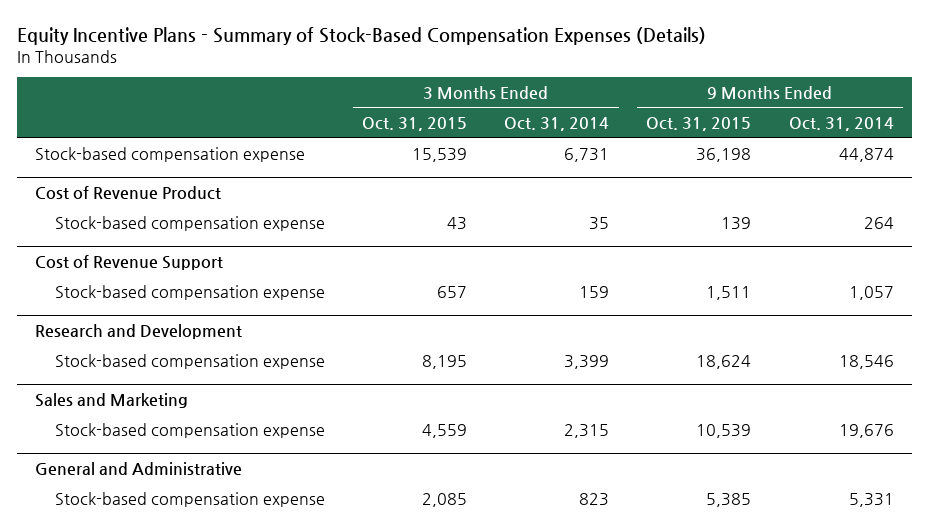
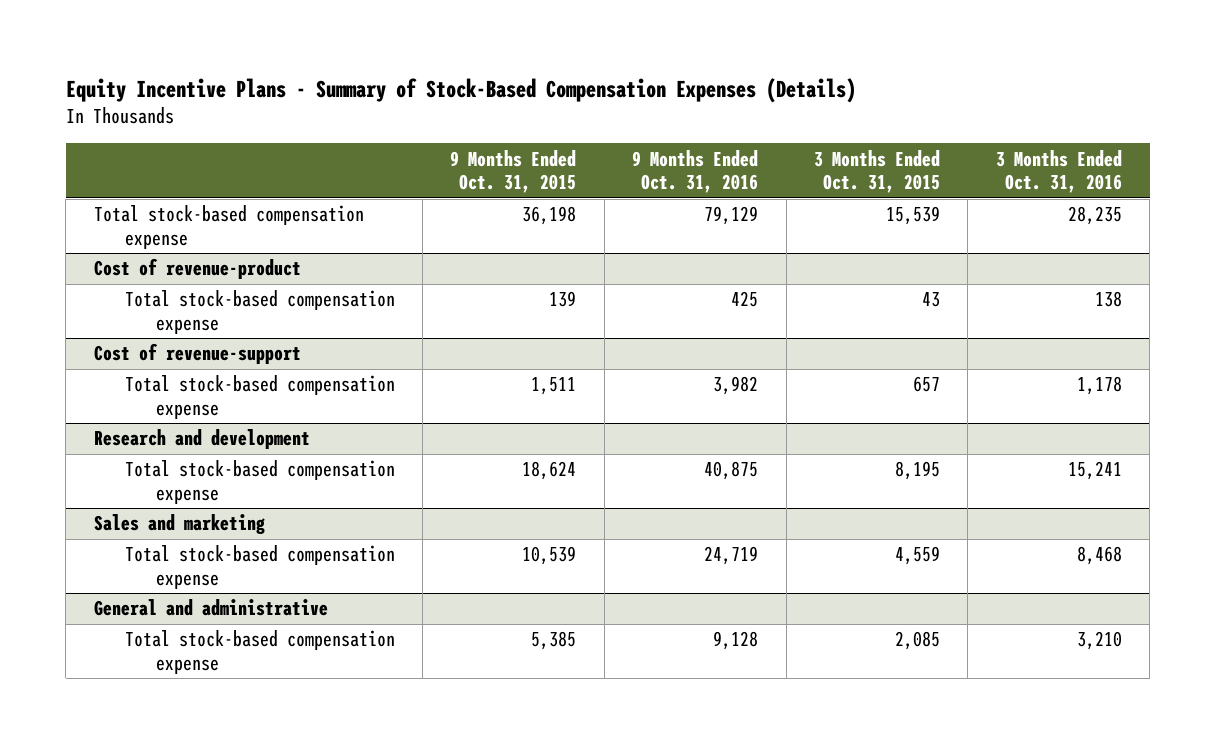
[504,116,610,131] Oct. 31, 2014 -> none
[788,116,894,131] Oct. 31, 2014 -> none
none -> [632,149,759,194] 9 Months Ended Oct. 31, 2016
none -> [995,149,1122,194] 3 Months Ended Oct. 31, 2016
[35,146,306,162] Stock-based compensation expense -> [93,205,364,249] Total stock-based compensation expense
[35,185,222,200] Cost of Revenue Product -> [93,258,301,280] Cost of revenue-product
[55,215,326,231] Stock-based compensation expense -> [124,290,395,334] Total stock-based compensation expense
[35,254,224,270] Cost of Revenue Support -> [93,343,301,365] Cost of revenue-support
[55,284,326,300] Stock-based compensation expense -> [124,375,395,419] Total stock-based compensation expense
[35,323,243,339] Research and Development -> [93,429,310,450] Research and development
[55,353,326,369] Stock-based compensation expense -> [124,460,395,504] Total stock-based compensation expense
[35,392,189,408] Sales and Marketing -> [93,514,265,535] Sales and marketing
[55,422,326,438] Stock-based compensation expense -> [124,545,395,589] Total stock-based compensation expense
[35,461,243,475] General and Administrative -> [93,599,328,617] General and administrative
[55,491,326,507] Stock-based compensation expense -> [124,630,395,674] Total stock-based compensation expense

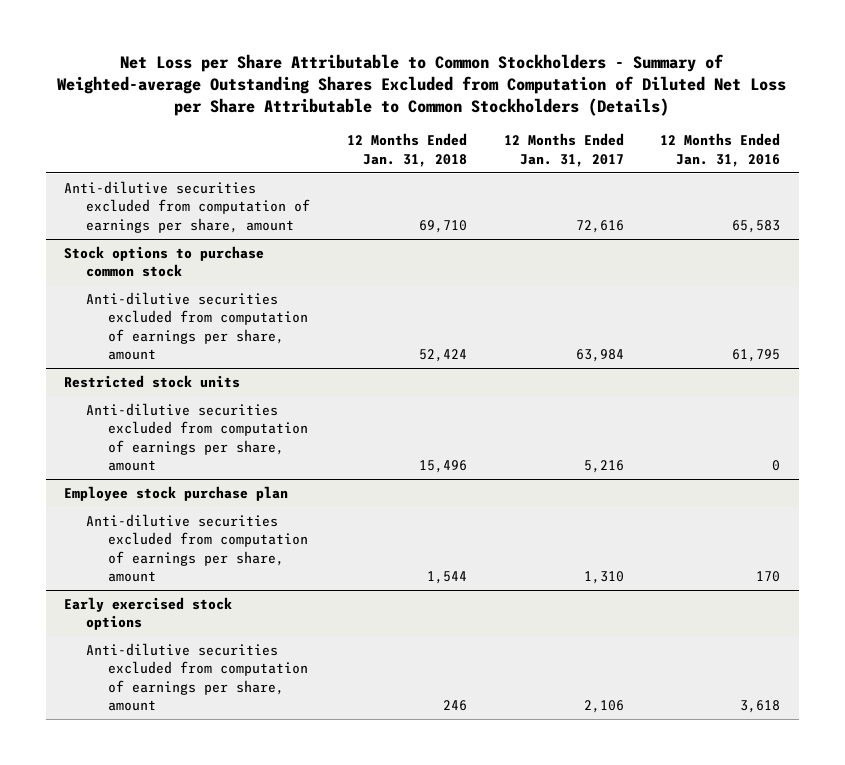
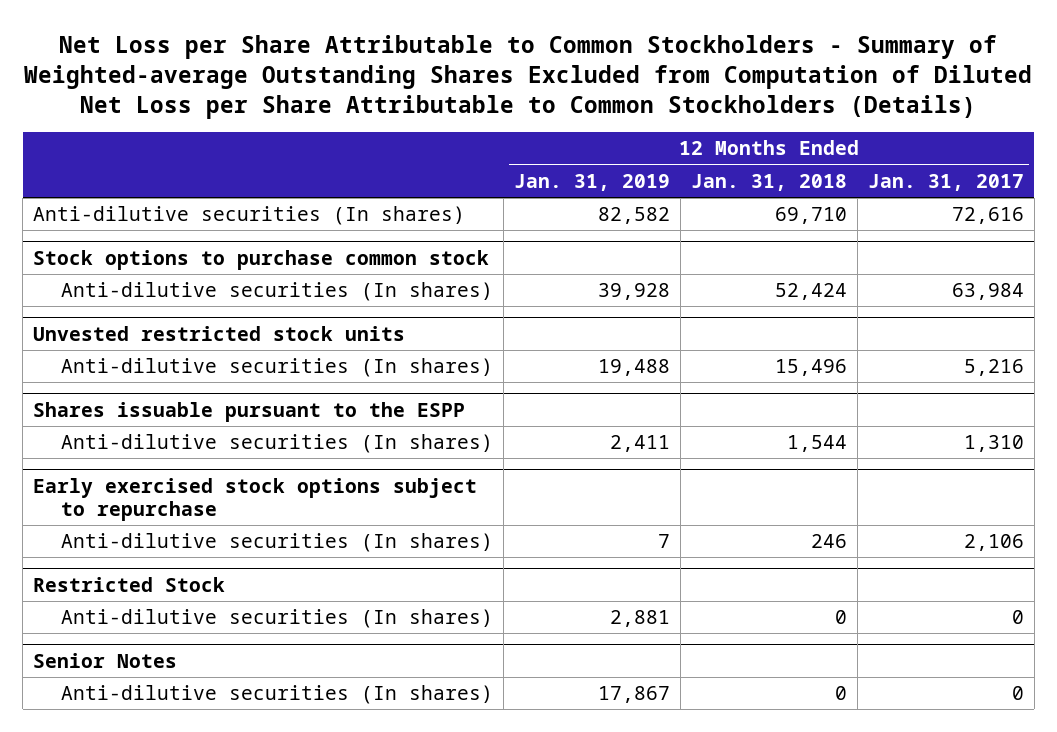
[660,133,781,167] 12 Months Ended Jan. 31, 2016 -> none
none -> [513,173,670,191] Jan. 31, 2019
[64,180,311,233] Anti-dilutive securities excluded from computation of earnings per share, amount -> [33,206,466,226] Anti-dilutive securities (In shares)
[86,291,309,361] Anti-dilutive securities excluded from computation of earnings per share, amount -> [60,282,493,302] Anti-dilutive securities (In shares)
[64,374,241,388] Restricted stock units -> [33,325,406,341] Unvested restricted stock units
[86,402,309,472] Anti-dilutive securities excluded from computation of earnings per share, amount -> [60,358,493,378] Anti-dilutive securities (In shares)
[64,485,289,501] Employee stock purchase plan -> [33,401,466,422] Shares issuable pursuant to the ESPP
[86,513,309,583] Anti-dilutive securities excluded from computation of earnings per share, amount -> [60,434,493,454] Anti-dilutive securities (In shares)
[64,596,233,631] Early exercised stock options -> [33,477,478,522] Early exercised stock options subject to repurchase
[86,642,309,712] Anti-dilutive securities excluded from computation of earnings per share, amount -> [60,533,493,553] Anti-dilutive securities (In shares)
none -> [33,576,226,592] Restricted Stock
none -> [60,609,493,629] Anti-dilutive securities (In shares)
none -> [33,652,178,668] Senior Notes
none -> [60,685,493,705] Anti-dilutive securities (In shares)

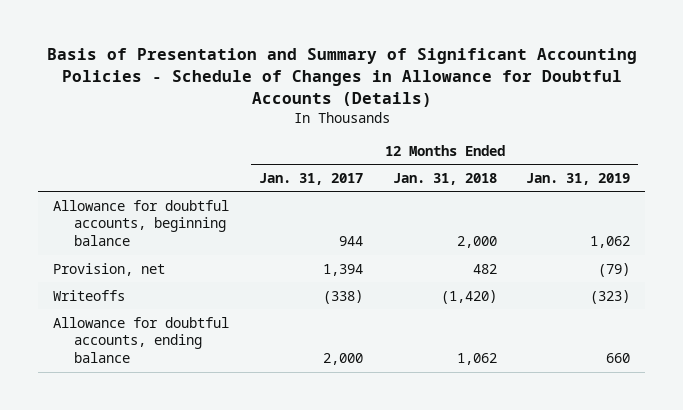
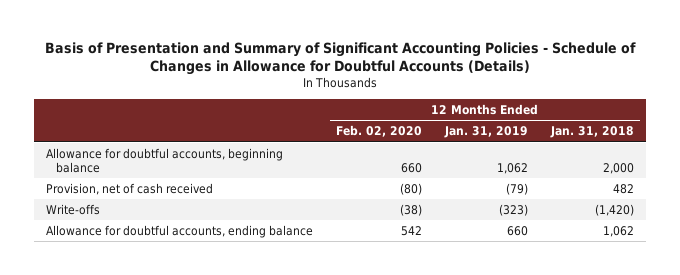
[258,172,363,185] Jan. 31, 2017 -> none
none -> [335,125,422,138] Feb. 02, 2020
[52,262,165,276] Provision, net -> [45,183,213,196] Provision, net of cash received
[52,289,125,301] Writeoffs -> [45,204,100,216] Write-offs

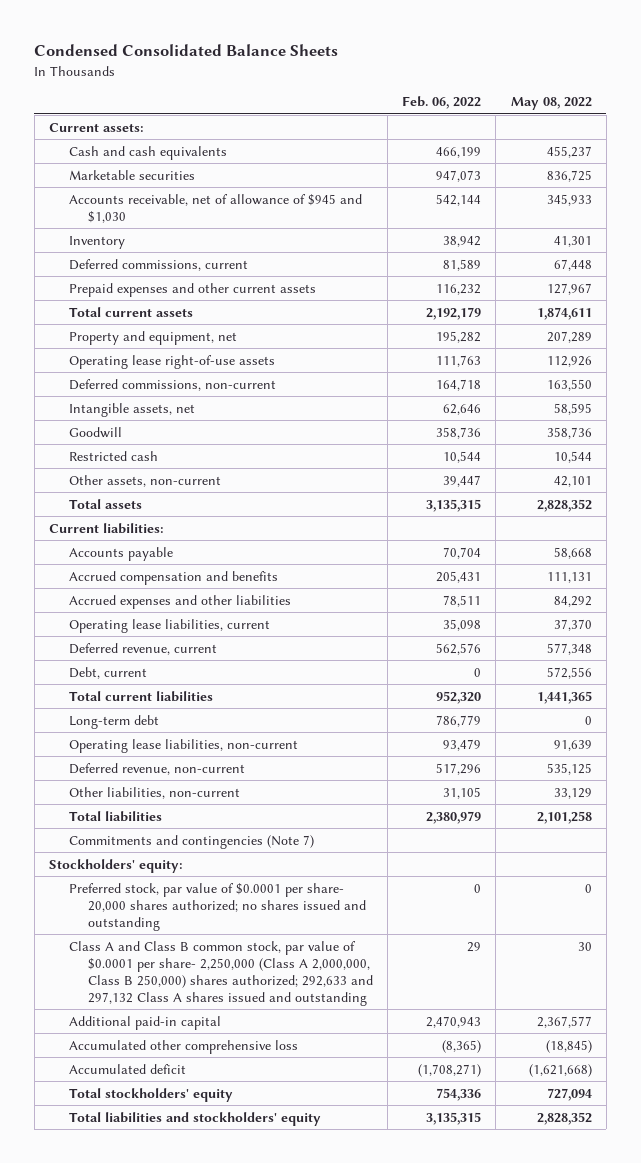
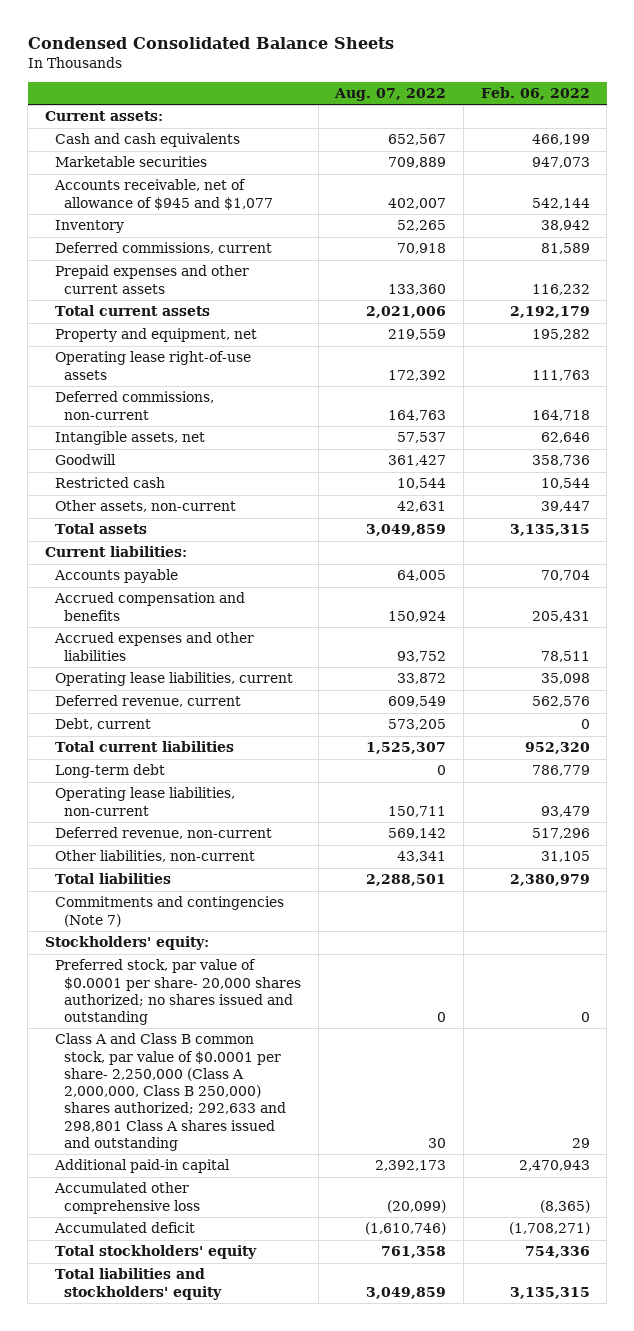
[510,97,592,111] May 08, 2022 -> none
none -> [334,87,447,101] Aug. 07, 2022
[68,193,362,223] Accounts receivable, net of allowance of $945 and $1,030 -> [53,179,274,210] Accounts receivable, net of allowance of $945 and $1,077
[68,940,374,1006] Class A and Class B common stock, par value of $0.0001 per share- 2,250,000 (Class A 2,000,000, Class B 250,000) shares authorized; 292,633 and 297,132 Class A shares issued and outstanding -> [54,1033,287,1151] Class A and Class B common stock, par value of $0.0001 per share- 2,250,000 (Class A 2,000,000, Class B 250,000) shares authorized; 292,633 and 298,801 Class A shares issued and outstanding

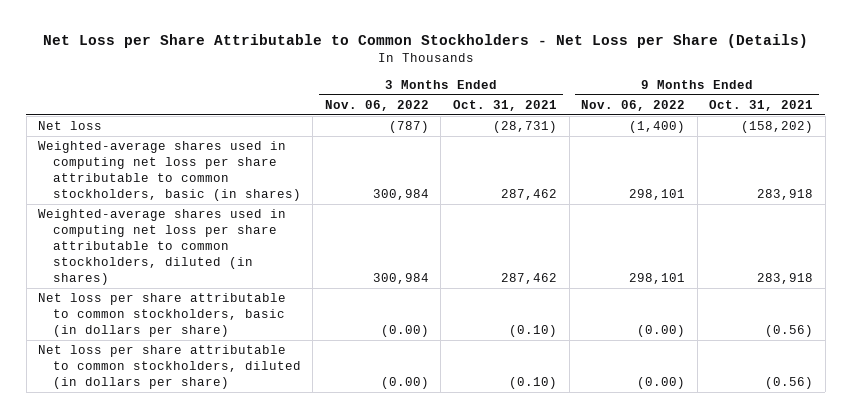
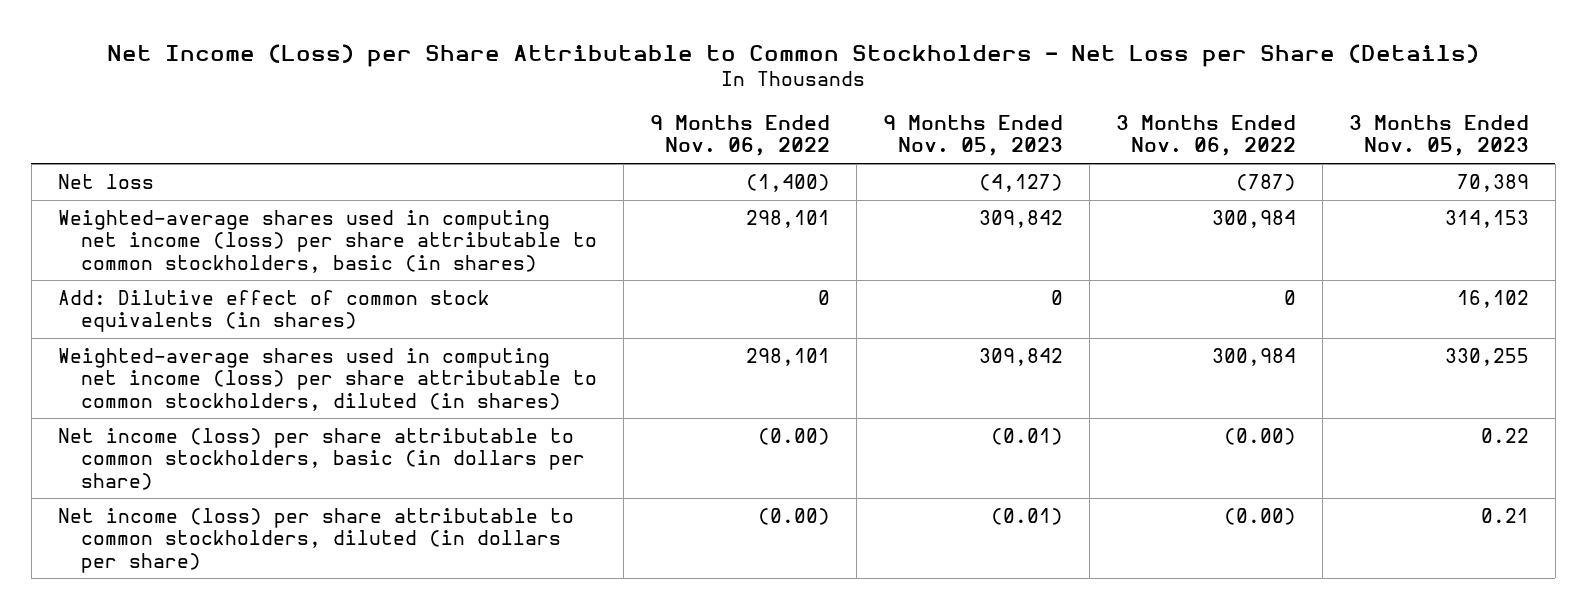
[42,34,808,49] Net Loss per Share Attributable to Common Stockholders - Net Loss per Share (Details) -> [107,43,1480,67] Net Income (Loss) per Share Attributable to Common Stockholders - Net Loss per Share (Details)
[453,99,558,111] Oct. 31, 2021 -> none
[709,99,814,111] Oct. 31, 2021 -> none
none -> [882,115,1063,157] 9 Months Ended Nov. 05, 2023
none -> [1348,115,1529,157] 3 Months Ended Nov. 05, 2023
[38,141,301,201] Weighted-average shares used in computing net loss per share attributable to common stockholders, basic (in shares) -> [57,210,598,273] Weighted-average shares used in computing net income (loss) per share attributable to common stockholders, basic (in shares)
none -> [57,290,490,333] Add: Dilutive effect of common stock equivalents (in shares)
[38,209,287,285] Weighted-average shares used in computing net loss per share attributable to common stockholders, diluted (in shares) -> [57,348,598,411] Weighted-average shares used in computing net income (loss) per share attributable to common stockholders, diluted (in shares)
[38,293,287,337] Net loss per share attributable to common stockholders, basic (in dollars per share) -> [57,428,586,490] Net income (loss) per share attributable to common stockholders, basic (in dollars per share)
[38,345,301,389] Net loss per share attributable to common stockholders, diluted (in dollars per share) -> [57,508,574,573] Net income (loss) per share attributable to common stockholders, diluted (in dollars per share)

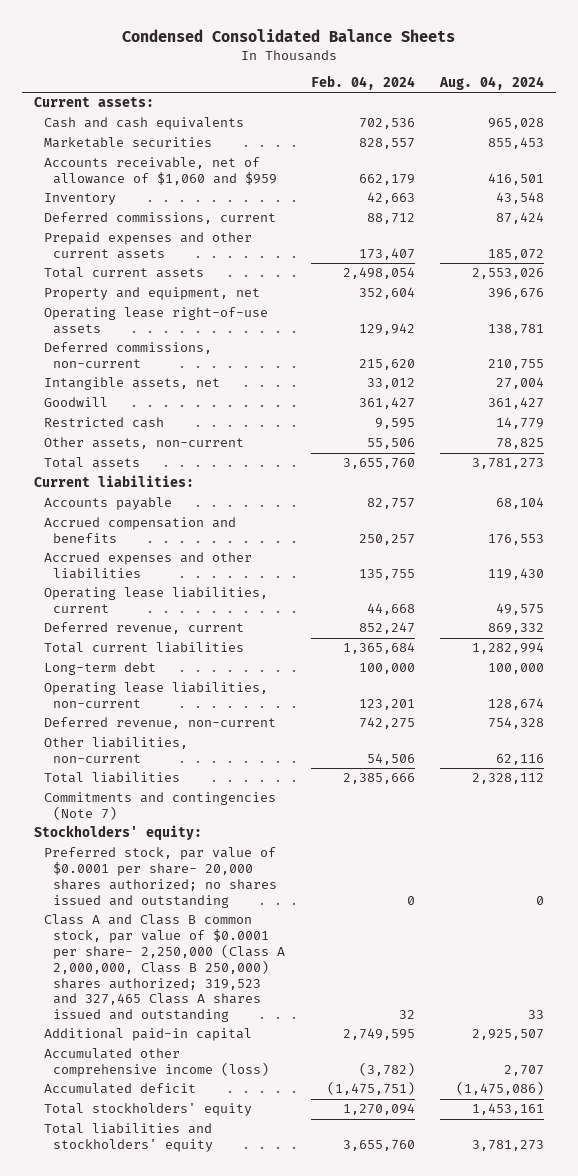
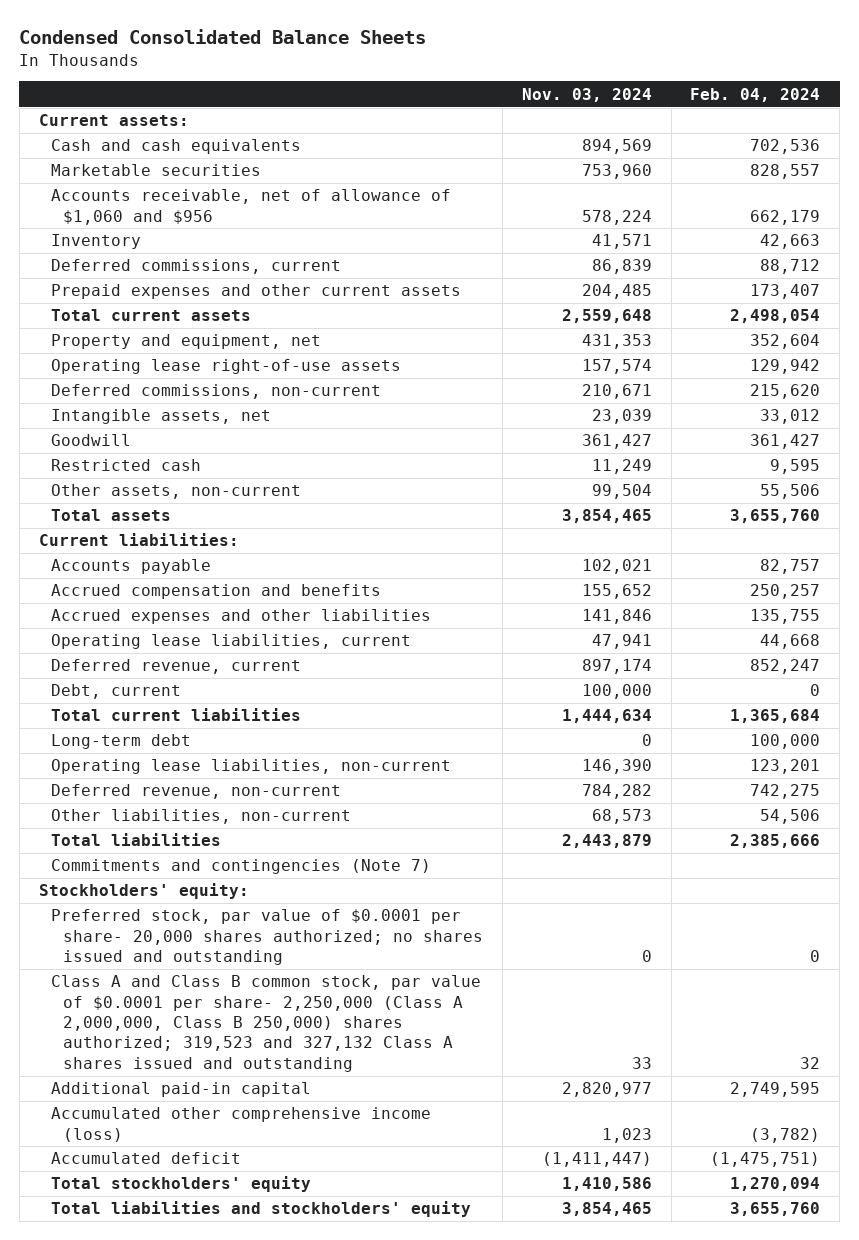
[438,76,544,91] Aug. 04, 2024 -> none
none -> [521,87,652,102] Nov. 03, 2024
[43,157,278,186] Accounts receivable, net of allowance of $1,060 and $959 -> [50,189,451,225] Accounts receivable, net of allowance of $1,060 and $956
none -> [50,684,181,700] Debt, current
[43,914,286,1023] Class A and Class B common stock, par value of $0.0001 per share- 2,250,000 (Class A 2,000,000, Class B 250,000) shares authorized; 319,523 and 327,465 Class A shares issued and outstanding -> [50,975,481,1072] Class A and Class B common stock, par value of $0.0001 per share- 2,250,000 (Class A 2,000,000, Class B 250,000) shares authorized; 319,523 and 327,132 Class A shares issued and outstanding

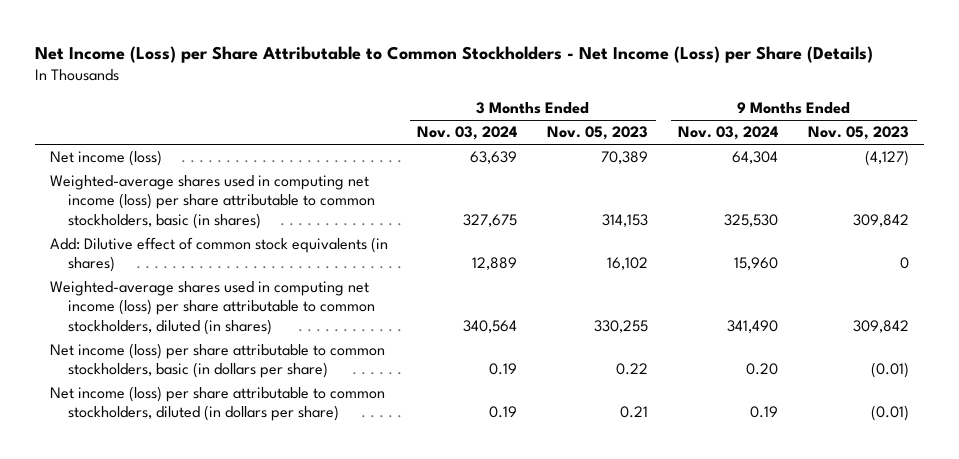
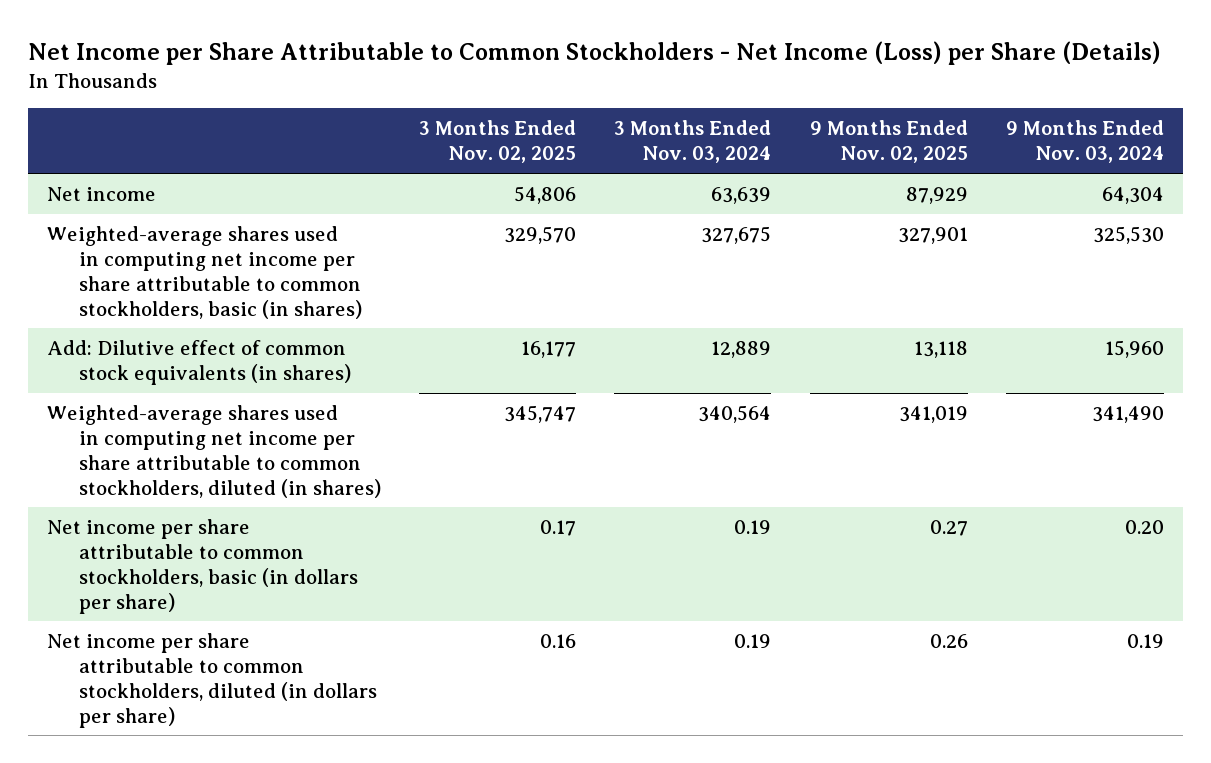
[34,46,873,64] Net Income (Loss) per Share Attributable to Common Stockholders - Net Income (Loss) per Share (Details) -> [27,40,1161,65] Net Income per Share Attributable to Common Stockholders - Net Income (Loss) per Share (Details)
[547,126,649,141] Nov. 05, 2023 -> none
[808,126,910,141] Nov. 05, 2023 -> none
none -> [419,120,577,164] 3 Months Ended Nov. 02, 2025
none -> [809,120,968,164] 9 Months Ended Nov. 02, 2025
[49,150,162,167] Net income (loss) -> [46,187,156,202] Net income
[49,175,375,229] Weighted-average shares used in computing net income (loss) per share attributable to common stockholders, basic (in shares) -> [46,226,363,319] Weighted-average shares used in computing net income per share attributable to common stockholders, basic (in shares)
[49,281,375,335] Weighted-average shares used in computing net income (loss) per share attributable to common stockholders, diluted (in shares) -> [46,405,382,498] Weighted-average shares used in computing net income per share attributable to common stockholders, diluted (in shares)
[49,343,385,379] Net income (loss) per share attributable to common stockholders, basic (in dollars per share) -> [46,519,359,614] Net income per share attributable to common stockholders, basic (in dollars per share)
[49,386,385,422] Net income (loss) per share attributable to common stockholders, diluted (in dollars per share) -> [46,633,378,728] Net income per share attributable to common stockholders, diluted (in dollars per share)

